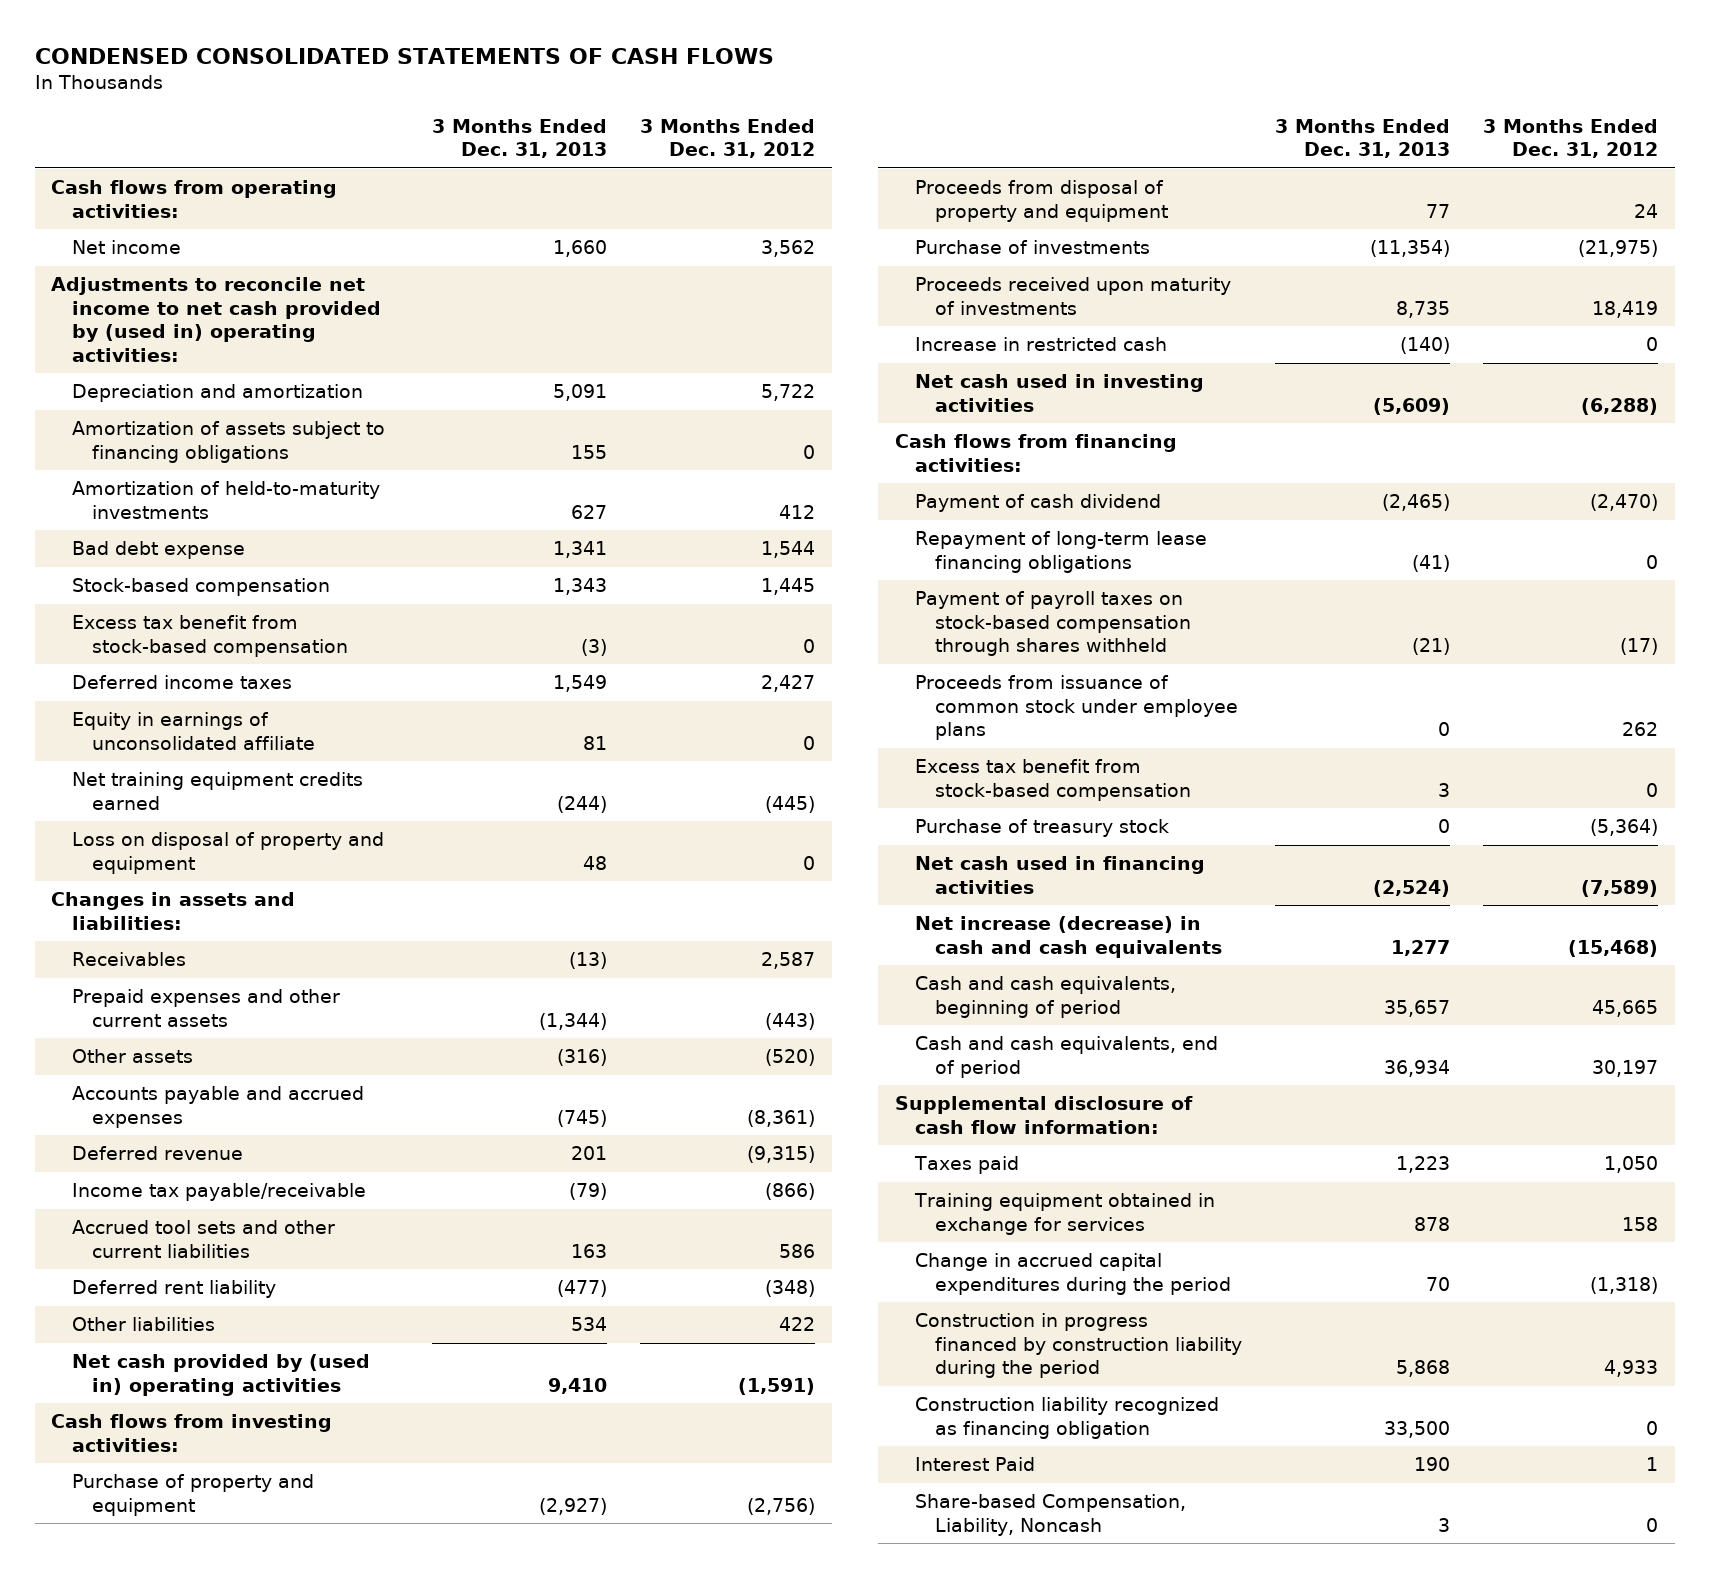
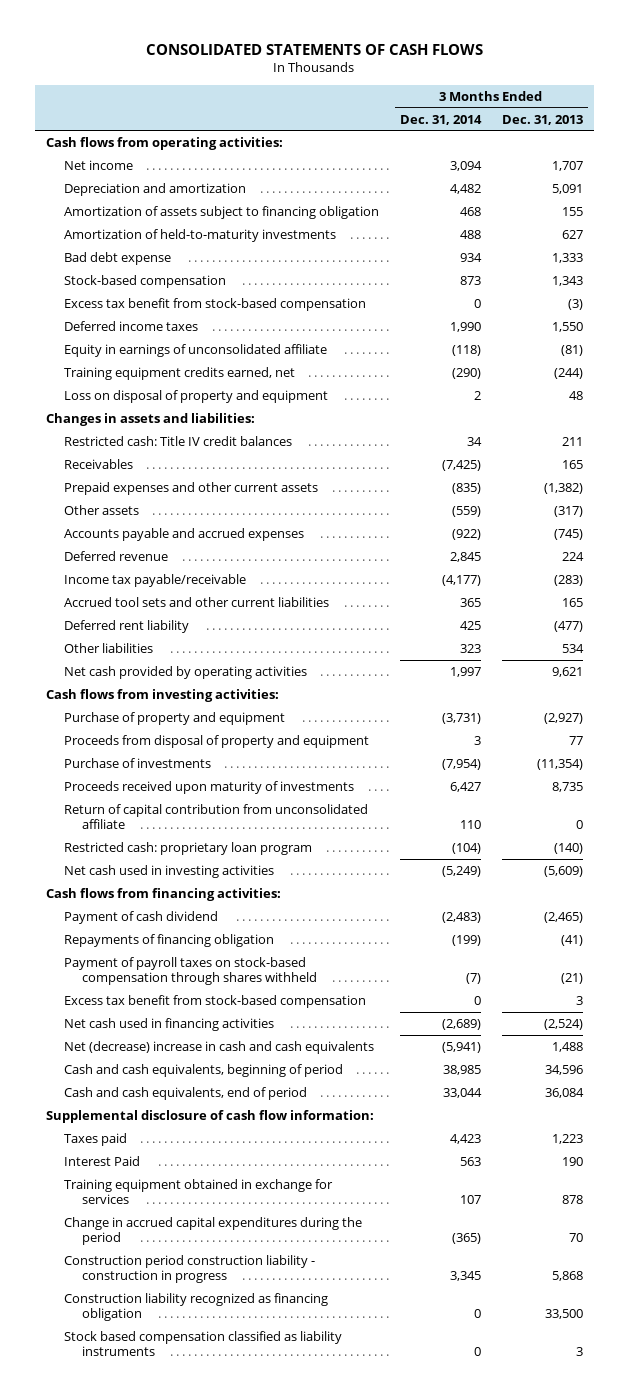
[34,47,774,64] CONDENSED CONSOLIDATED STATEMENTS OF CASH FLOWS -> [146,43,484,55] CONSOLIDATED STATEMENTS OF CASH FLOWS
[640,118,816,159] 3 Months Ended Dec. 31, 2012 -> none
none -> [399,114,482,125] Dec. 31, 2014
[51,277,381,362] Adjustments to reconcile net income to net cash provided by (used in) operating activities: -> none
[553,240,608,258] 1,660 -> [551,160,583,171] 1,707
[71,421,385,463] Amortization of assets subject to financing obligations -> [63,205,379,219] Amortization of assets subject to financing obligation
[553,541,608,559] 1,341 -> [551,252,583,263] 1,333
[553,675,608,693] 1,549 -> [551,321,583,332] 1,550
[583,735,608,750] 81 -> [560,344,583,356] (81)
[71,772,363,810] Net training equipment credits earned -> [63,366,295,380] Training equipment credits earned, net
none -> [63,435,292,446] Restricted cash: Title IV credit balances
[569,952,608,970] (13) -> [561,459,583,469] 165
[539,1012,608,1030] (1,344) -> [543,482,583,494] (1,382)
[557,1049,608,1067] (316) -> [553,505,583,517] (317)
[571,1146,608,1161] 201 -> [561,551,584,561] 224
[569,1183,608,1201] (79) -> [553,574,583,586] (283)
[571,1243,608,1258] 163 -> [561,597,583,607] 165
[71,1354,370,1396] Net cash provided by (used in) operating activities -> [63,665,307,679] Net cash provided by operating activities
[548,1377,608,1394] 9,410 -> [551,666,583,677] 9,621
none -> [63,803,368,830] Return of capital contribution from unconsolidated affiliate
[914,337,1167,352] Increase in restricted cash -> [63,841,312,855] Restricted cash: proprietary loan program
[914,531,1207,573] Repayment of long-term lease financing obligations -> [63,933,274,947] Repayments of financing obligation
[914,675,1239,741] Proceeds from issuance of common stock under employee plans -> none
[914,819,1169,838] Purchase of treasury stock -> none
[914,916,1223,958] Net increase (decrease) in cash and cash equivalents -> [63,1040,374,1054] Net (decrease) increase in cash and cash equivalents
[1391,939,1451,956] 1,277 -> [551,1041,583,1052] 1,488
[1384,999,1451,1017] 35,657 -> [544,1064,583,1075] 34,596
[1384,1059,1451,1077] 36,934 -> [544,1087,584,1098] 36,084
[914,1457,1035,1472] Interest Paid -> [63,1155,140,1166] Interest Paid
[914,1313,1243,1379] Construction in progress financed by construction liability during the period -> [63,1254,315,1284] Construction period construction liability - construction in progress
[914,1494,1186,1536] Share-based Compensation, Liability, Noncash -> [63,1330,342,1357] Stock based compensation classified as liability instruments

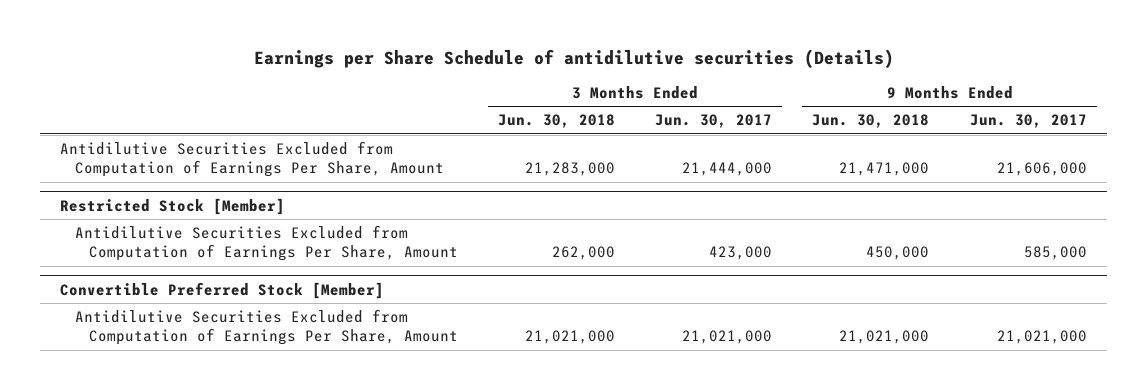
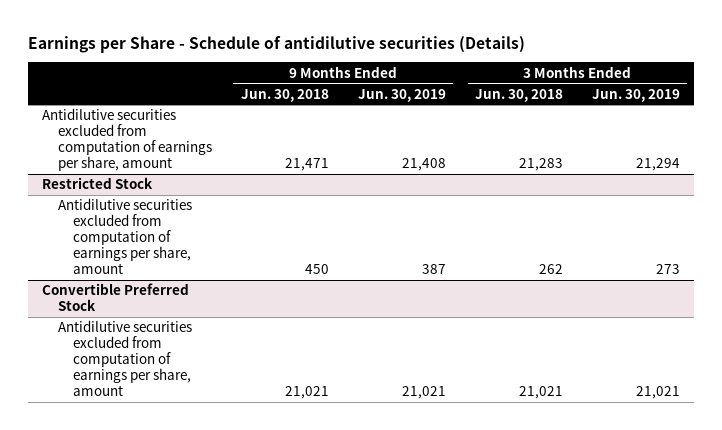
[253,48,894,68] Earnings per Share Schedule of antidilutive securities (Details) -> [27,35,525,53] Earnings per Share - Schedule of antidilutive securities (Details)
[655,114,773,129] Jun. 30, 2017 -> none
[969,114,1087,129] Jun. 30, 2017 -> none
none -> [357,88,446,102] Jun. 30, 2019
none -> [591,88,680,102] Jun. 30, 2019
[60,140,444,178] Antidilutive Securities Excluded from Computation of Earnings Per Share, Amount -> [42,108,212,172] Antidilutive securities excluded from computation of earnings per share, amount
[525,162,616,177] 21,283,000 -> [518,158,563,172] 21,283
[839,162,930,177] 21,471,000 -> [284,158,329,172] 21,471
[60,197,286,215] Restricted Stock [Member] -> [42,177,154,190] Restricted Stock
[74,224,458,262] Antidilutive Securities Excluded from Computation of Earnings Per Share, Amount -> [57,198,192,275] Antidilutive securities excluded from computation of earnings per share, amount
[552,246,616,261] 262,000 -> [538,264,563,275] 262
[866,246,930,261] 450,000 -> [304,264,329,275] 450
[60,281,385,299] Convertible Preferred Stock [Member] -> [42,283,190,312] Convertible Preferred Stock
[74,308,458,346] Antidilutive Securities Excluded from Computation of Earnings Per Share, Amount -> [57,320,192,397] Antidilutive securities excluded from computation of earnings per share, amount
[525,330,616,345] 21,021,000 -> [518,386,563,400] 21,021
[839,330,930,345] 21,021,000 -> [284,386,329,400] 21,021

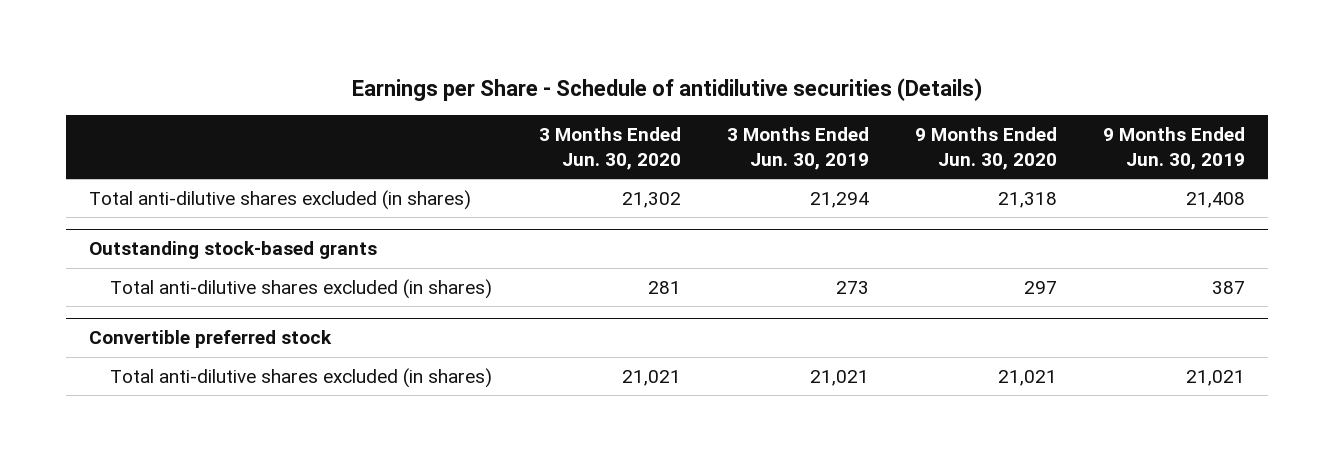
[240,88,329,102] Jun. 30, 2018 -> none
[474,88,563,102] Jun. 30, 2018 -> none
none -> [538,126,681,170] 3 Months Ended Jun. 30, 2020
none -> [915,126,1058,170] 9 Months Ended Jun. 30, 2020
[42,108,212,172] Antidilutive securities excluded from computation of earnings per share, amount -> [89,189,472,210] Total anti-dilutive shares excluded (in shares)
[42,177,154,190] Restricted Stock -> [89,241,378,260] Outstanding stock-based grants
[57,198,192,275] Antidilutive securities excluded from computation of earnings per share, amount -> [110,278,493,299] Total anti-dilutive shares excluded (in shares)
[42,283,190,312] Convertible Preferred Stock -> [89,330,333,349] Convertible preferred stock
[57,320,192,397] Antidilutive securities excluded from computation of earnings per share, amount -> [110,367,493,388] Total anti-dilutive shares excluded (in shares)

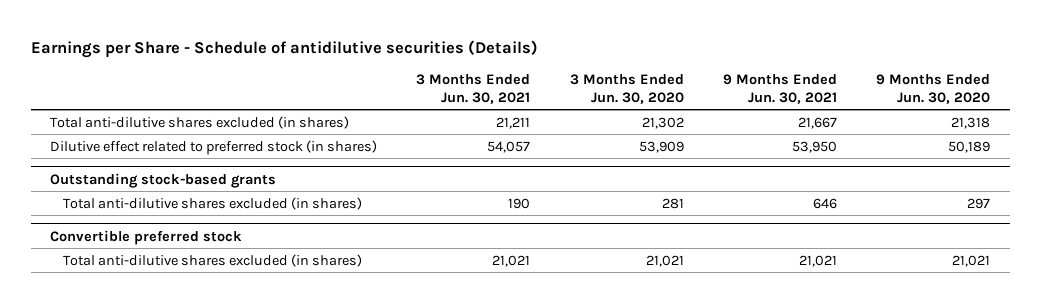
[726,126,869,170] 3 Months Ended Jun. 30, 2019 -> none
[1103,126,1246,170] 9 Months Ended Jun. 30, 2019 -> none
none -> [416,73,531,104] 3 Months Ended Jun. 30, 2021
none -> [722,73,837,104] 9 Months Ended Jun. 30, 2021
none -> [50,139,378,155] Dilutive effect related to preferred stock (in shares)

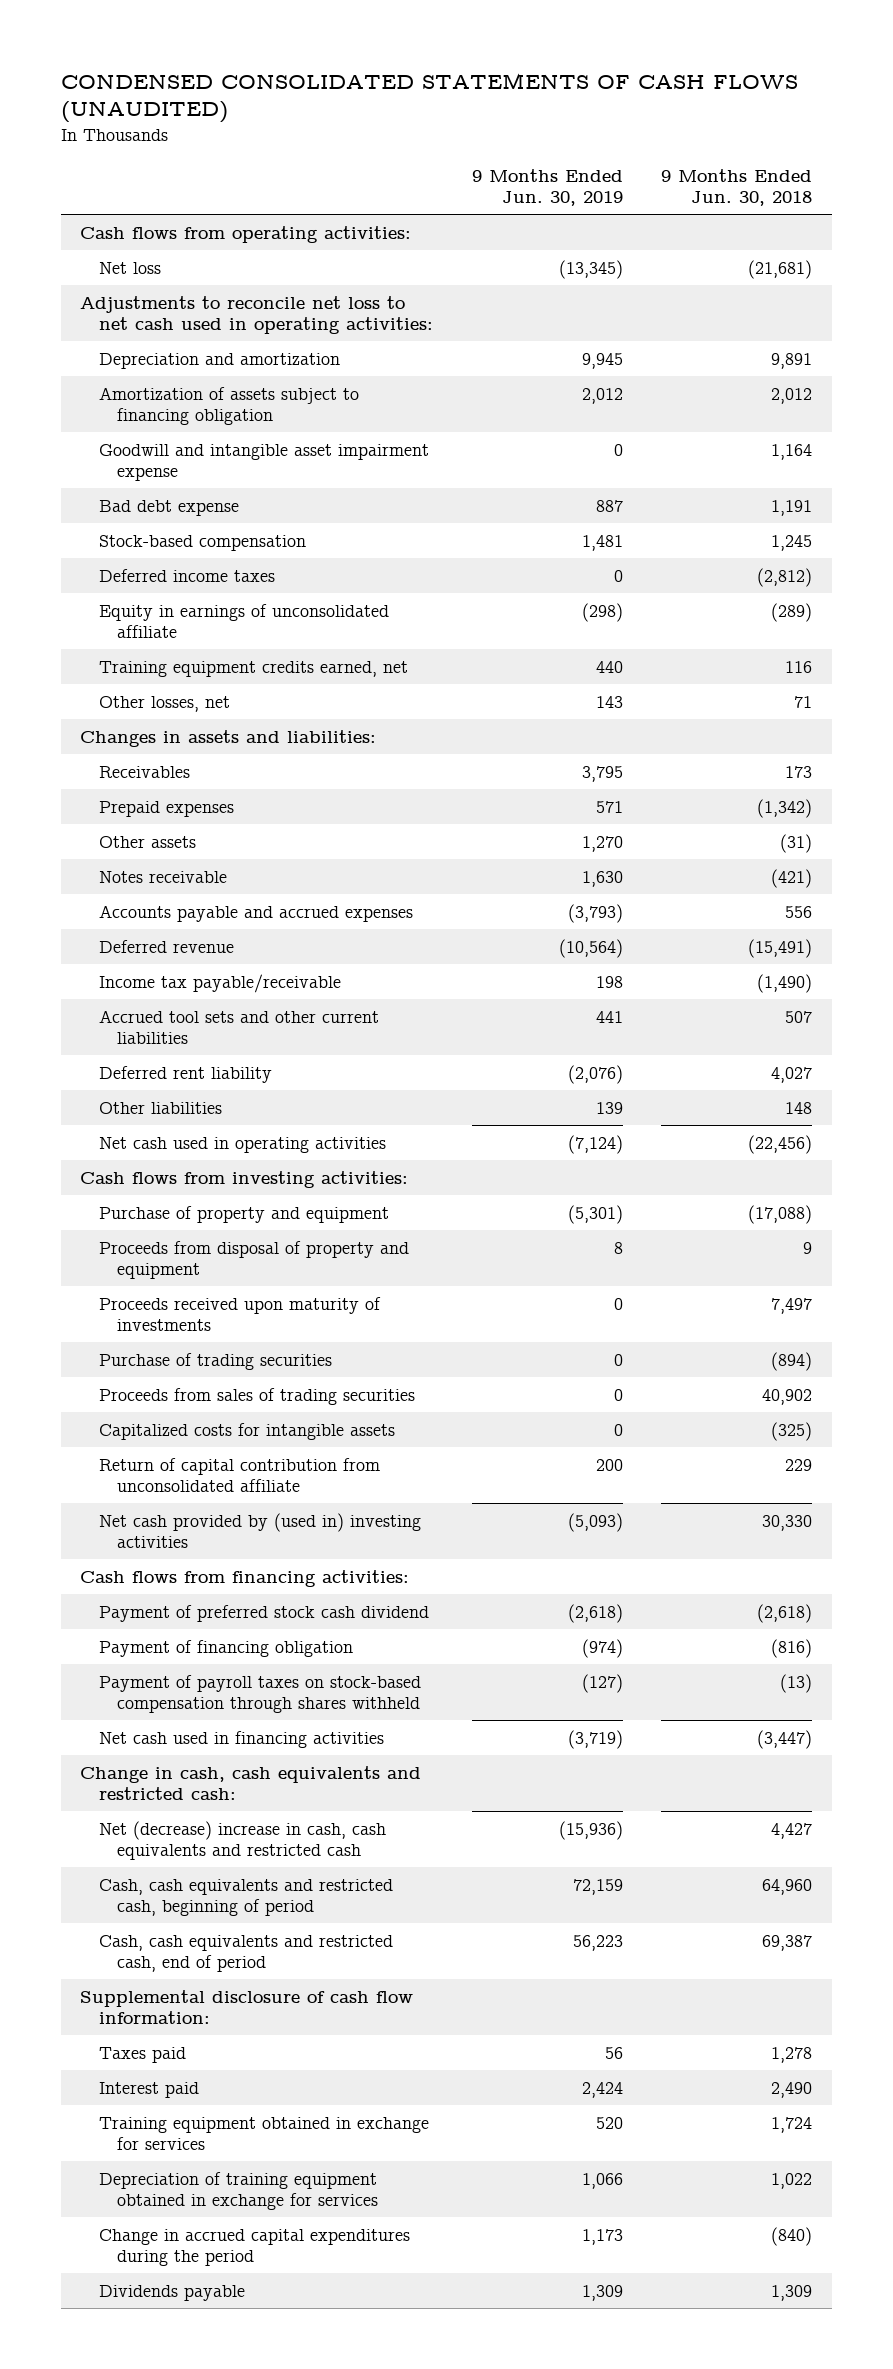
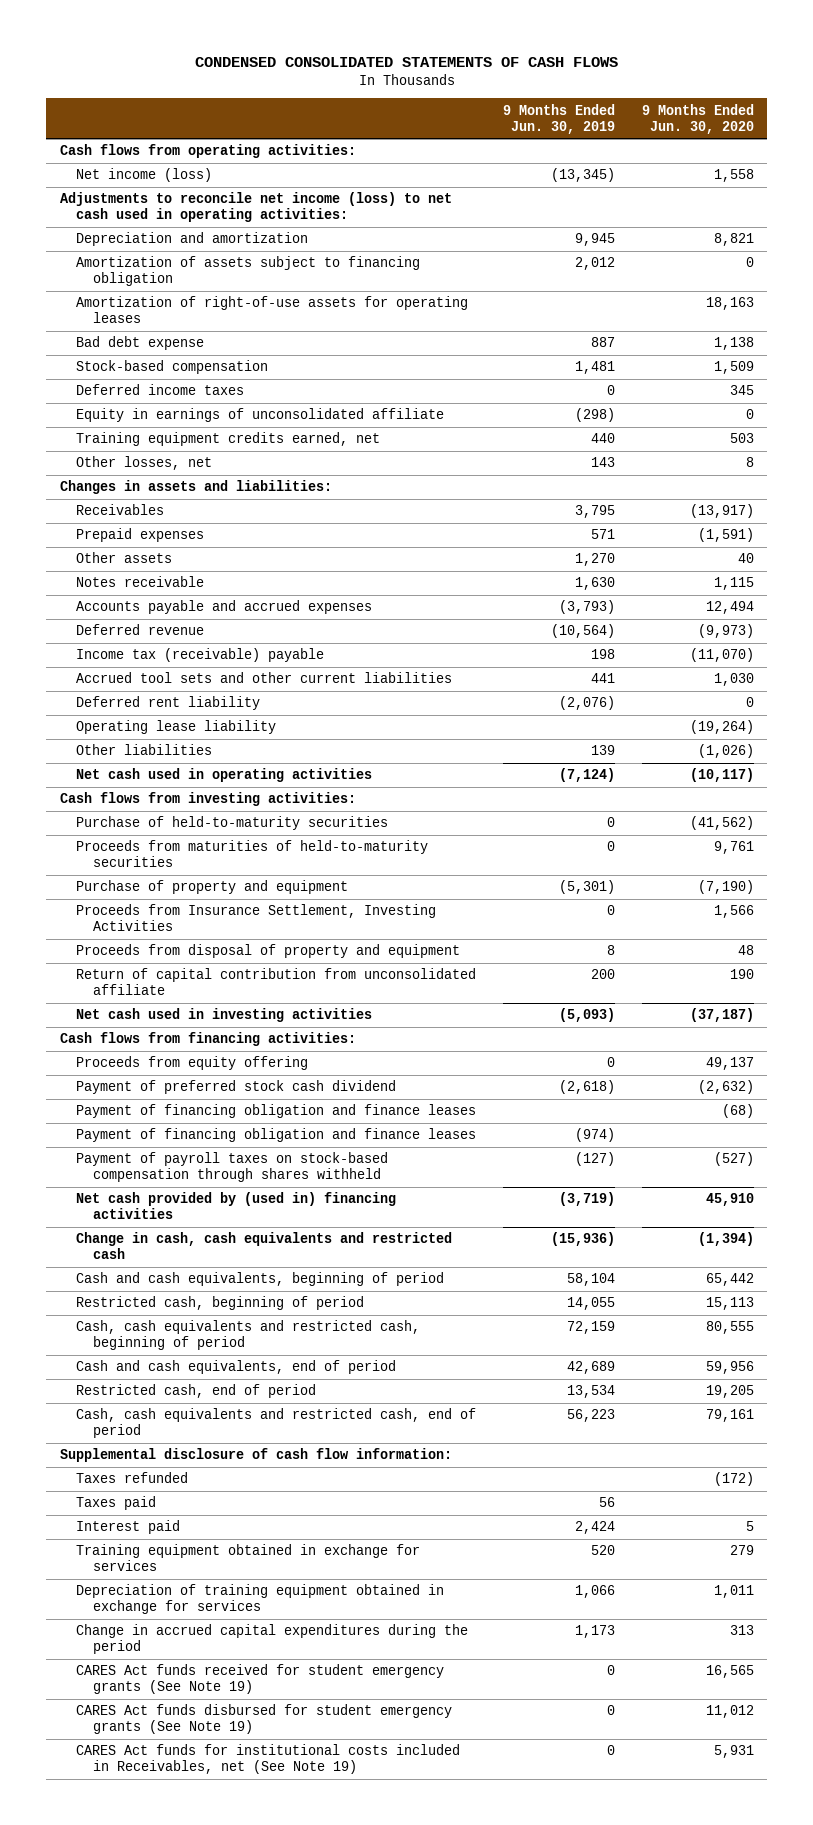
[61,72,799,124] CONDENSED CONSOLIDATED STATEMENTS OF CASH FLOWS (UNAUDITED) -> [194,56,618,67] CONDENSED CONSOLIDATED STATEMENTS OF CASH FLOWS
[661,168,813,207] 9 Months Ended Jun. 30, 2018 -> none
none -> [641,103,754,134] 9 Months Ended Jun. 30, 2020
[98,261,161,274] Net loss -> [76,168,213,183] Net income (loss)
[80,295,433,334] Adjustments to reconcile net loss to net cash used in operating activities: -> [59,192,452,223] Adjustments to reconcile net income (loss) to net cash used in operating activities:
[98,443,429,481] Goodwill and intangible asset impairment expense -> none
none -> [76,296,469,324] Amortization of right-of-use assets for operating leases
[98,973,341,993] Income tax payable/receivable -> [76,648,325,663] Income tax (receivable) payable
none -> [76,720,277,735] Operating lease liability
none -> [76,816,389,831] Purchase of held-to-maturity securities
none -> [76,840,429,868] Proceeds from maturities of held-to-maturity securities
none -> [76,904,437,932] Proceeds from Insurance Settlement, Investing Activities
[98,1296,381,1331] Proceeds received upon maturity of investments -> none
[98,1352,332,1370] Purchase of trading securities -> none
[98,1387,415,1405] Proceeds from sales of trading securities -> none
[98,1422,395,1440] Capitalized costs for intangible assets -> none
[98,1512,421,1548] Net cash provided by (used in) investing activities -> [76,1008,373,1023] Net cash used in investing activities
none -> [76,1056,309,1071] Proceeds from equity offering
none -> [76,1104,477,1119] Payment of financing obligation and finance leases
[98,1639,353,1657] Payment of financing obligation -> [76,1128,477,1143] Payment of financing obligation and finance leases
[80,1765,422,1800] Change in cash, cash equivalents and restricted cash: -> none
[98,1730,384,1748] Net cash used in financing activities -> [76,1192,397,1220] Net cash provided by (used in) financing activities
[98,1820,386,1860] Net (decrease) increase in cash, cash equivalents and restricted cash -> [76,1232,453,1260] Change in cash, cash equivalents and restricted cash
none -> [76,1272,445,1287] Cash and cash equivalents, beginning of period
none -> [76,1296,365,1311] Restricted cash, beginning of period
none -> [76,1360,397,1375] Cash and cash equivalents, end of period
none -> [76,1384,317,1399] Restricted cash, end of period
none -> [76,1472,189,1484] Taxes refunded
[98,2284,245,2301] Dividends payable -> none
none -> [76,1664,445,1695] CARES Act funds received for student emergency grants (See Note 19)
none -> [76,1704,453,1735] CARES Act funds disbursed for student emergency grants (See Note 19)
none -> [76,1744,461,1775] CARES Act funds for institutional costs included in Receivables, net (See Note 19)

